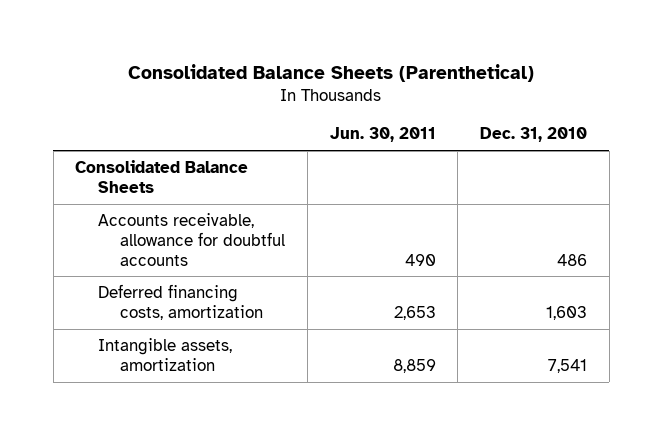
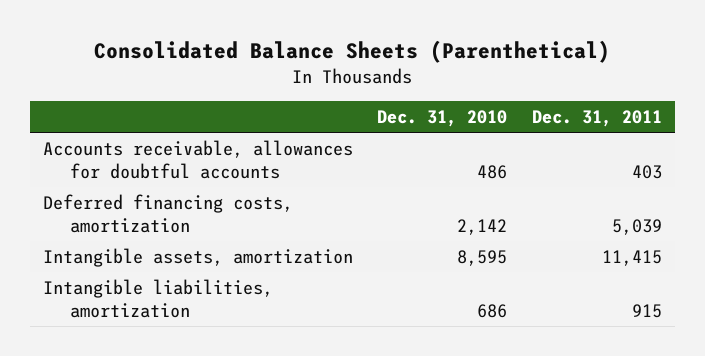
[329,127,436,143] Jun. 30, 2011 -> none
none -> [532,110,663,128] Dec. 31, 2011
[75,159,249,193] Consolidated Balance Sheets -> none
[97,212,286,266] Accounts receivable, allowance for doubtful accounts -> [42,139,353,180] Accounts receivable, allowances for doubtful accounts
[545,305,587,320] 1,603 -> [457,219,508,236] 2,142
[547,358,587,373] 7,541 -> [457,249,508,266] 8,595
none -> [42,278,273,319] Intangible liabilities, amortization

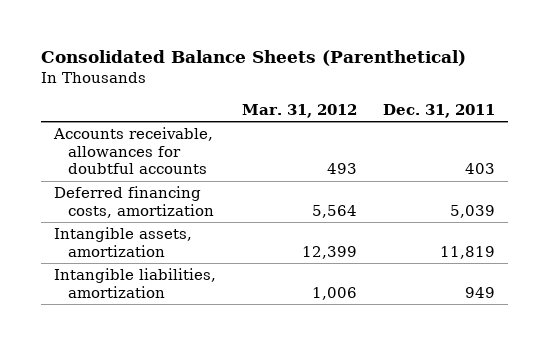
[377,110,508,128] Dec. 31, 2010 -> none
none -> [241,103,357,118] Mar. 31, 2012
[602,249,663,266] 11,415 -> [440,245,496,259] 11,819
[632,304,663,319] 915 -> [465,286,496,298] 949

